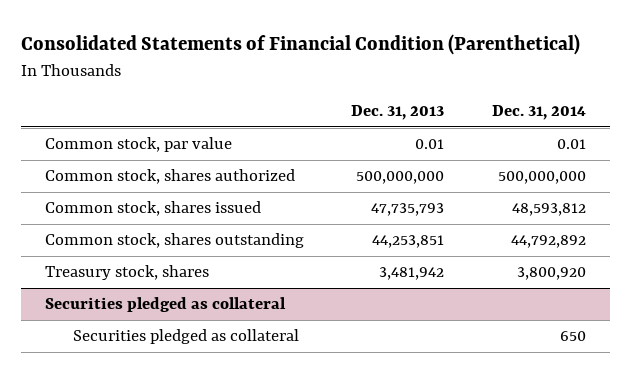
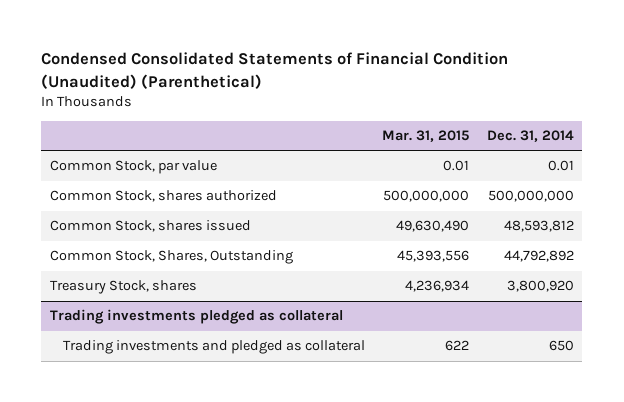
[20,34,580,56] Consolidated Statements of Financial Condition (Parenthetical) -> [41,52,509,89] Condensed Consolidated Statements of Financial Condition (Unaudited) (Parenthetical)
[351,105,445,121] Dec. 31, 2013 -> none
none -> [382,130,470,143] Mar. 31, 2015
[44,137,232,153] Common stock, par value -> [50,160,218,175] Common Stock, par value
[44,169,295,185] Common stock, shares authorized -> [50,190,278,203] Common Stock, shares authorized
[44,201,261,217] Common stock, shares issued -> [50,220,252,233] Common Stock, shares issued
[44,233,304,249] Common stock, shares outstanding -> [50,250,294,265] Common Stock, Shares, Outstanding
[44,265,209,281] Treasury stock, shares -> [50,280,198,295] Treasury Stock, shares
[44,297,286,313] Securities pledged as collateral -> [50,309,344,325] Trading investments pledged as collateral
[72,329,299,345] Securities pledged as collateral -> [62,340,365,355] Trading investments and pledged as collateral

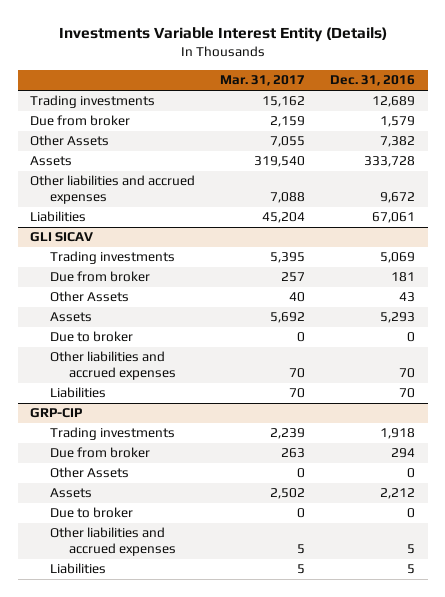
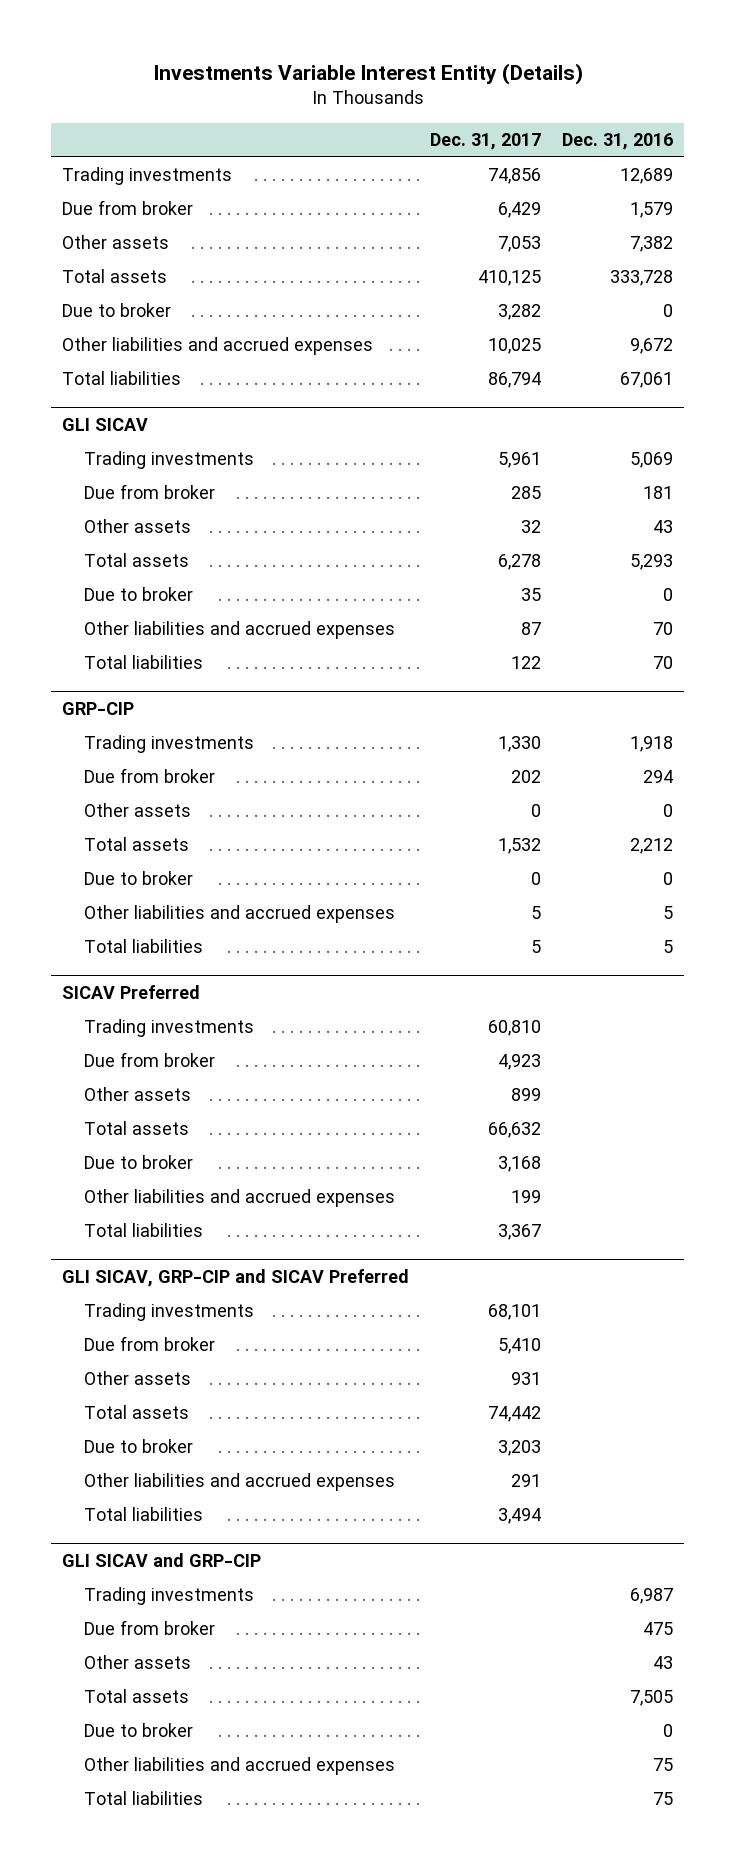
[220,75,306,87] Mar. 31, 2017 -> none
none -> [430,133,542,151] Dec. 31, 2017
[30,135,110,147] Other Assets -> [62,235,170,250] Other assets
[30,156,73,167] Assets -> [62,269,168,284] Total assets
none -> [62,303,172,318] Due to broker
[30,211,87,223] Liabilities -> [62,371,182,386] Total liabilities
[49,291,129,303] Other Assets -> [84,519,192,534] Other assets
[49,312,92,323] Assets -> [84,553,190,568] Total assets
[49,387,106,399] Liabilities -> [84,655,204,670] Total liabilities
[49,467,129,479] Other Assets -> [84,803,192,818] Other assets
[49,488,92,499] Assets -> [84,837,190,852] Total assets
[49,563,106,575] Liabilities -> [84,939,204,954] Total liabilities
none -> [62,985,201,1000] SICAV Preferred
none -> [84,1019,255,1038] Trading investments
none -> [84,1052,216,1068] Due from broker
none -> [84,1087,192,1102] Other assets
none -> [84,1121,190,1136] Total assets
none -> [84,1155,194,1170] Due to broker
none -> [84,1189,396,1208] Other liabilities and accrued expenses
none -> [84,1223,204,1238] Total liabilities
none -> [62,1269,410,1288] GLI SICAV, GRP-CIP and SICAV Preferred
none -> [84,1303,255,1322] Trading investments
none -> [84,1336,216,1352] Due from broker
none -> [84,1371,192,1386] Other assets
none -> [84,1405,190,1420] Total assets
none -> [84,1439,194,1454] Due to broker
none -> [84,1473,396,1492] Other liabilities and accrued expenses
none -> [84,1507,204,1522] Total liabilities
none -> [62,1553,262,1568] GLI SICAV and GRP-CIP
none -> [84,1587,255,1606] Trading investments
none -> [84,1620,216,1636] Due from broker
none -> [84,1655,192,1670] Other assets
none -> [84,1689,190,1704] Total assets
none -> [84,1723,194,1738] Due to broker
none -> [84,1757,396,1776] Other liabilities and accrued expenses
none -> [84,1791,204,1806] Total liabilities

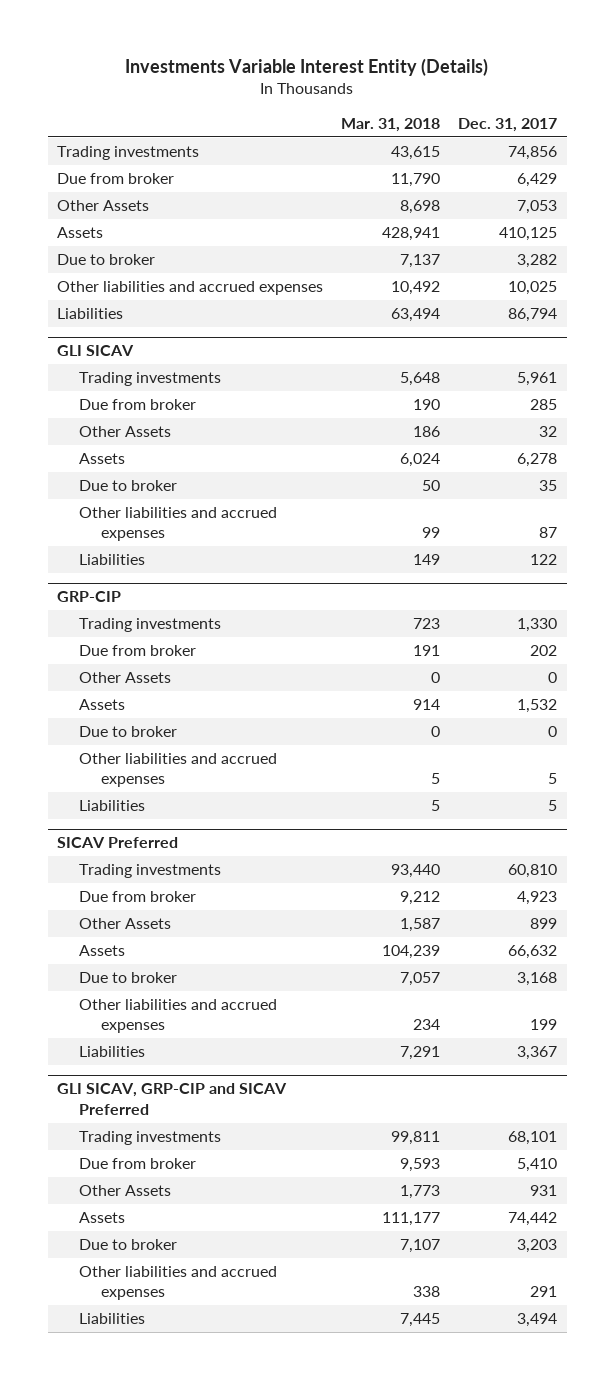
[562,133,674,151] Dec. 31, 2016 -> none
none -> [341,117,441,132] Mar. 31, 2018
[62,235,170,250] Other assets -> [57,200,150,212] Other Assets
[62,269,168,284] Total assets -> [57,227,104,239] Assets
[62,371,182,386] Total liabilities -> [57,308,124,320] Liabilities
[84,519,192,534] Other assets -> [79,426,172,438] Other Assets
[84,553,190,568] Total assets -> [79,453,126,465] Assets
[84,655,204,670] Total liabilities -> [79,554,146,566] Liabilities
[84,803,192,818] Other assets -> [79,672,172,684] Other Assets
[84,837,190,852] Total assets -> [79,699,126,711] Assets
[84,939,204,954] Total liabilities -> [79,800,146,812] Liabilities
[84,1087,192,1102] Other assets -> [79,918,172,930] Other Assets
[84,1121,190,1136] Total assets -> [79,945,126,957] Assets
[84,1223,204,1238] Total liabilities -> [79,1046,146,1058] Liabilities
[84,1371,192,1386] Other assets -> [79,1185,172,1197] Other Assets
[84,1405,190,1420] Total assets -> [79,1212,126,1224] Assets
[62,1553,262,1568] GLI SICAV and GRP-CIP -> none
[84,1587,255,1606] Trading investments -> none
[84,1620,216,1636] Due from broker -> none
[84,1655,192,1670] Other assets -> none
[84,1689,190,1704] Total assets -> none
[84,1723,194,1738] Due to broker -> none
[84,1757,396,1776] Other liabilities and accrued expenses -> none
[84,1791,204,1806] Total liabilities -> none
[84,1507,204,1522] Total liabilities -> [79,1313,146,1325] Liabilities

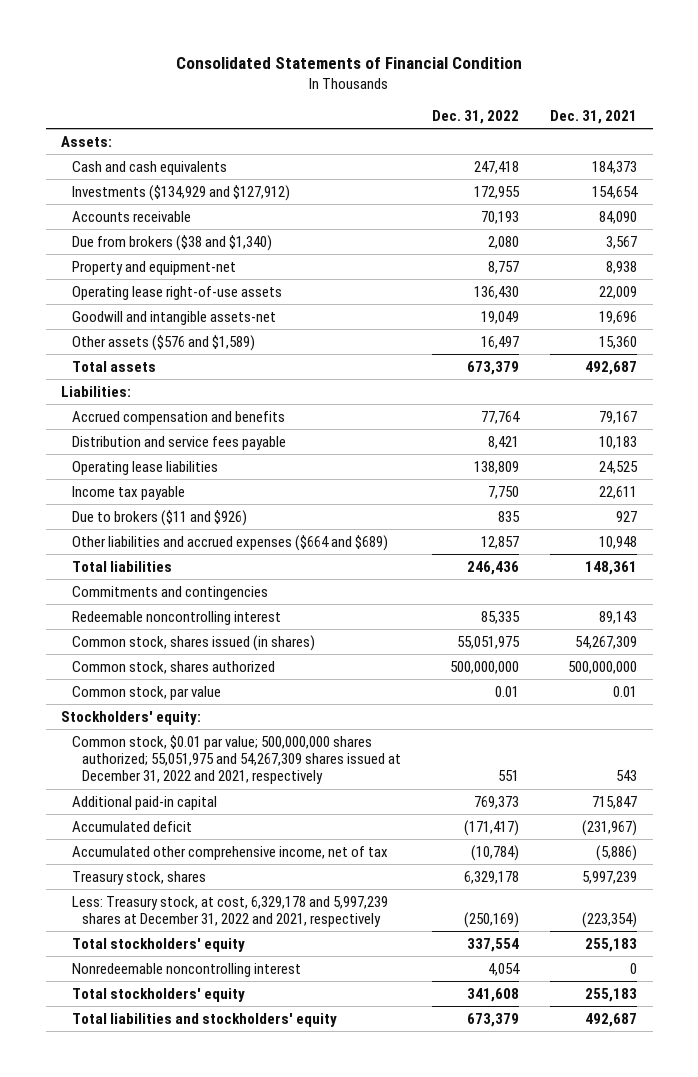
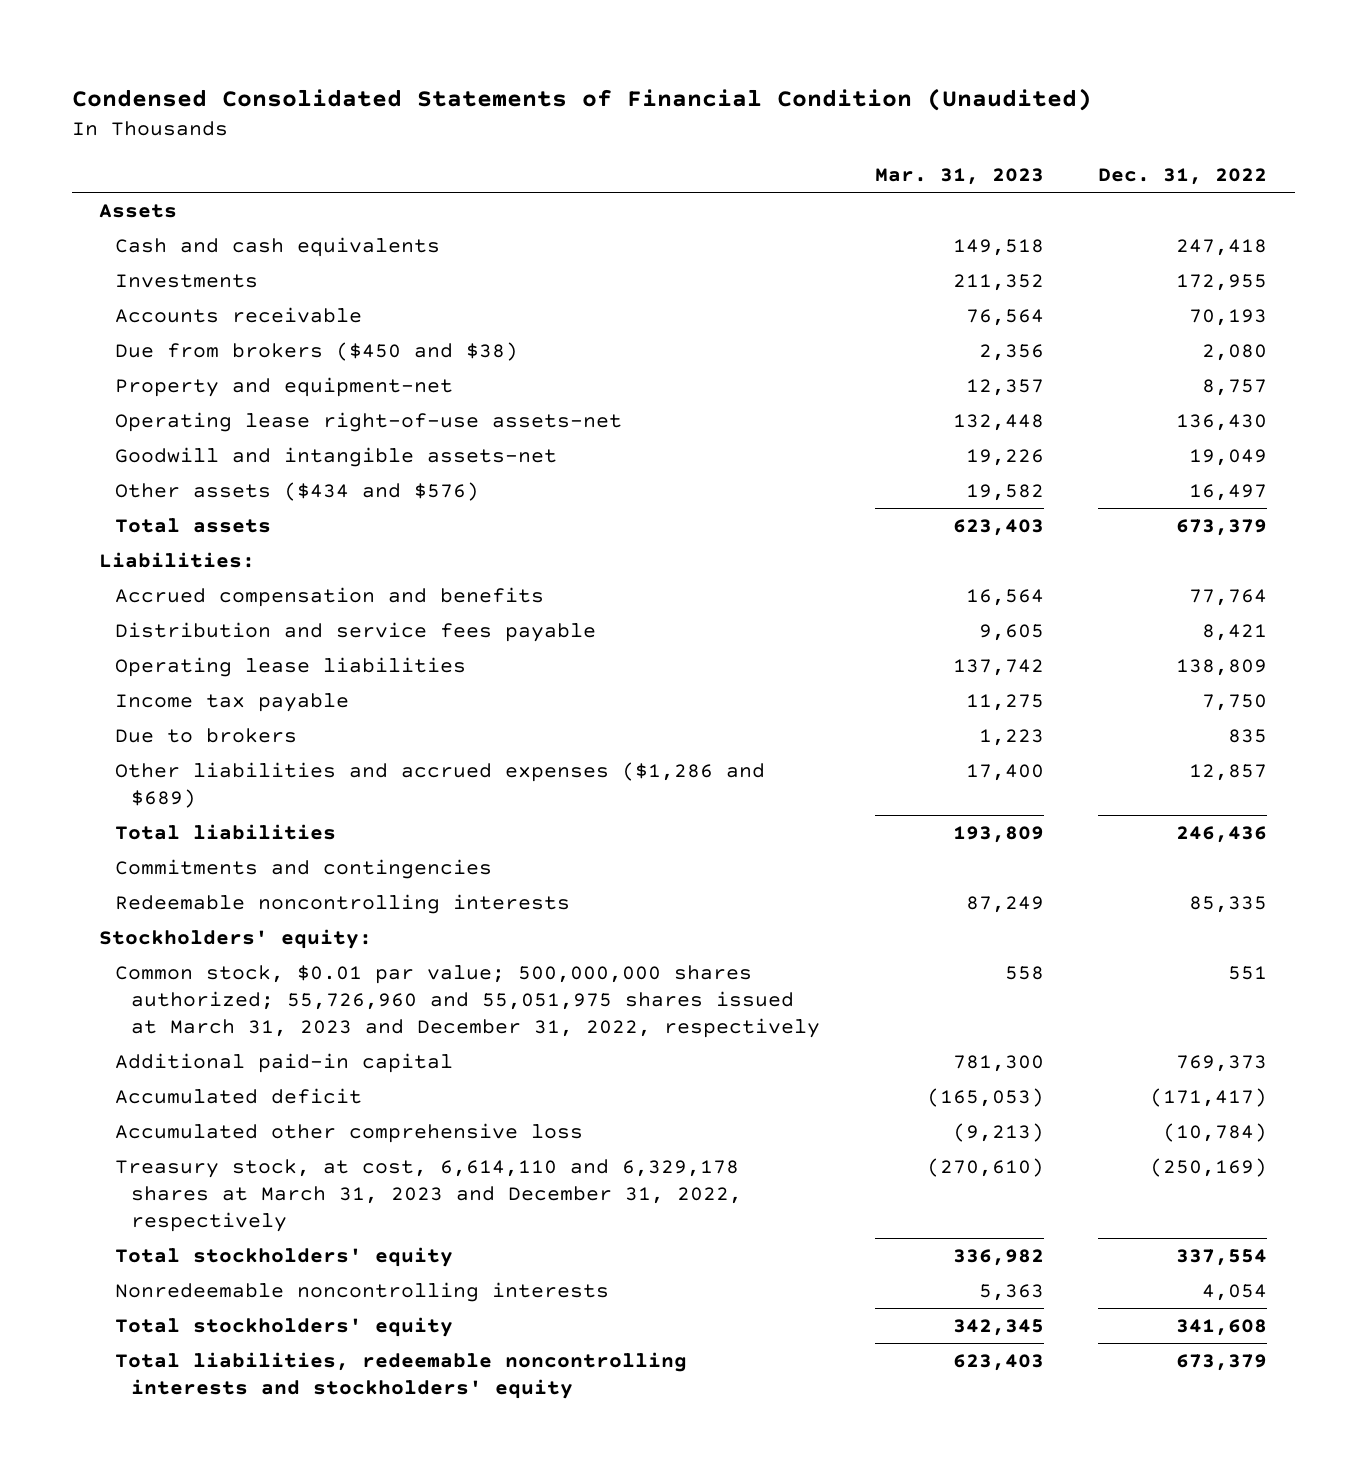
[176,56,523,69] Consolidated Statements of Financial Condition -> [72,87,1093,111] Condensed Consolidated Statements of Financial Condition (Unaudited)
[550,110,638,125] Dec. 31, 2021 -> none
none -> [874,167,1044,185] Mar. 31, 2023
[61,135,113,147] Assets: -> [99,203,178,218] Assets
[71,184,290,201] Investments ($134,929 and $127,912) -> [115,273,259,288] Investments
[71,234,272,251] Due from brokers ($38 and $1,340) -> [115,341,519,361] Due from brokers ($450 and $38)
[71,285,282,300] Operating lease right-of-use assets -> [115,411,623,432] Operating lease right-of-use assets-net
[71,334,255,351] Other assets ($576 and $1,589) -> [115,481,480,501] Other assets ($434 and $576)
[71,509,247,526] Due to brokers ($11 and $926) -> [115,727,298,743] Due to brokers
[71,534,388,551] Other liabilities and accrued expenses ($664 and $689) -> [115,761,766,808] Other liabilities and accrued expenses ($1,286 and $689)
[71,634,315,651] Common stock, shares issued (in shares) -> none
[71,660,275,674] Common stock, shares authorized -> none
[71,685,221,700] Common stock, par value -> none
[71,610,281,625] Redeemable noncontrolling interest -> [115,893,571,914] Redeemable noncontrolling interests
[71,734,401,785] Common stock, $0.01 par value; 500,000,000 shares authorized; 55,051,975 and 54,267,309 shares issued at December 31, 2022 and 2021, respectively -> [115,964,821,1038] Common stock, $0.01 par value; 500,000,000 shares authorized; 55,726,960 and 55,051,975 shares issued at March 31, 2023 and December 31, 2022, respectively
[71,870,206,885] Treasury stock, shares -> none
[71,845,388,860] Accumulated other comprehensive income, net of tax -> [115,1122,584,1143] Accumulated other comprehensive loss
[71,895,388,928] Less: Treasury stock, at cost, 6,329,178 and 5,997,239 shares at December 31, 2022 and 2021, respectively -> [115,1158,743,1232] Treasury stock, at cost, 6,614,110 and 6,329,178 shares at March 31, 2023 and December 31, 2022, respectively
[71,962,301,977] Nonredeemable noncontrolling interest -> [115,1281,610,1302] Nonredeemable noncontrolling interests
[71,1012,337,1027] Total liabilities and stockholders' equity -> [115,1351,688,1399] Total liabilities, redeemable noncontrolling interests and stockholders' equity

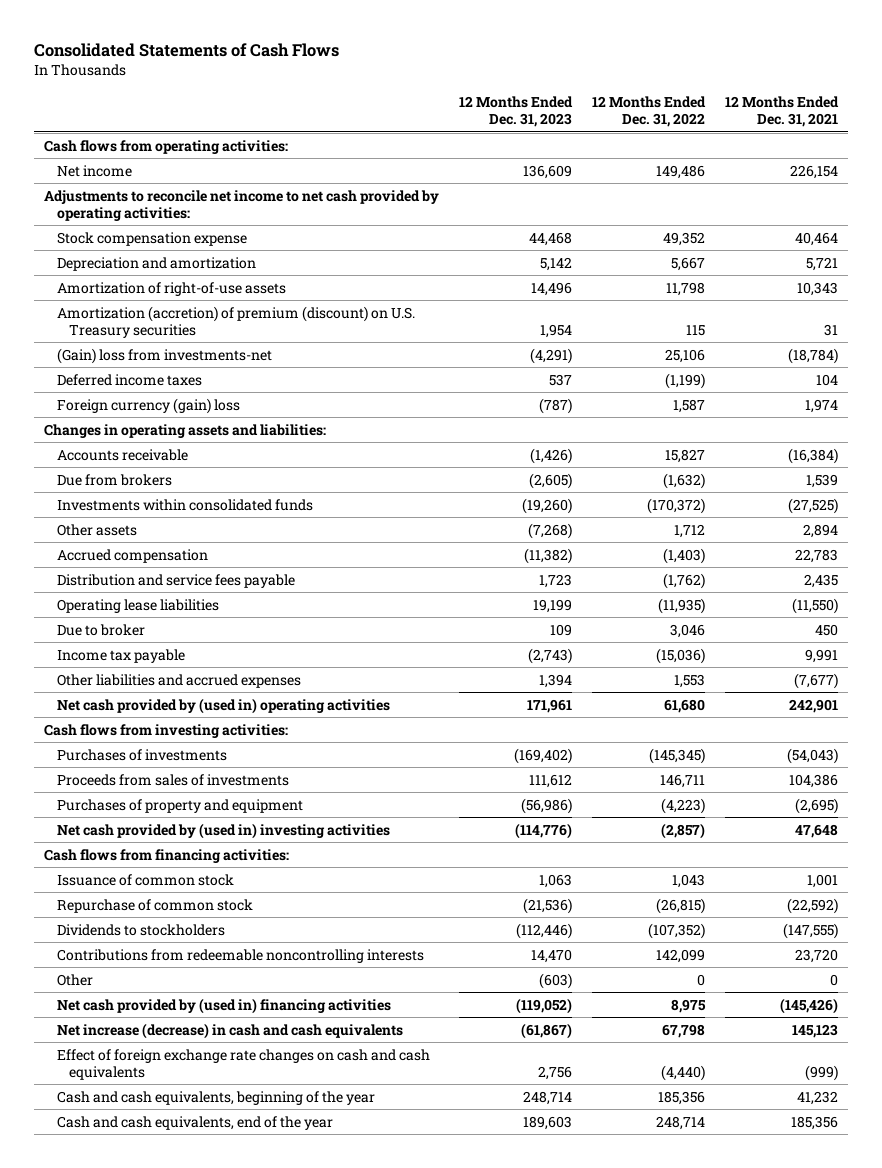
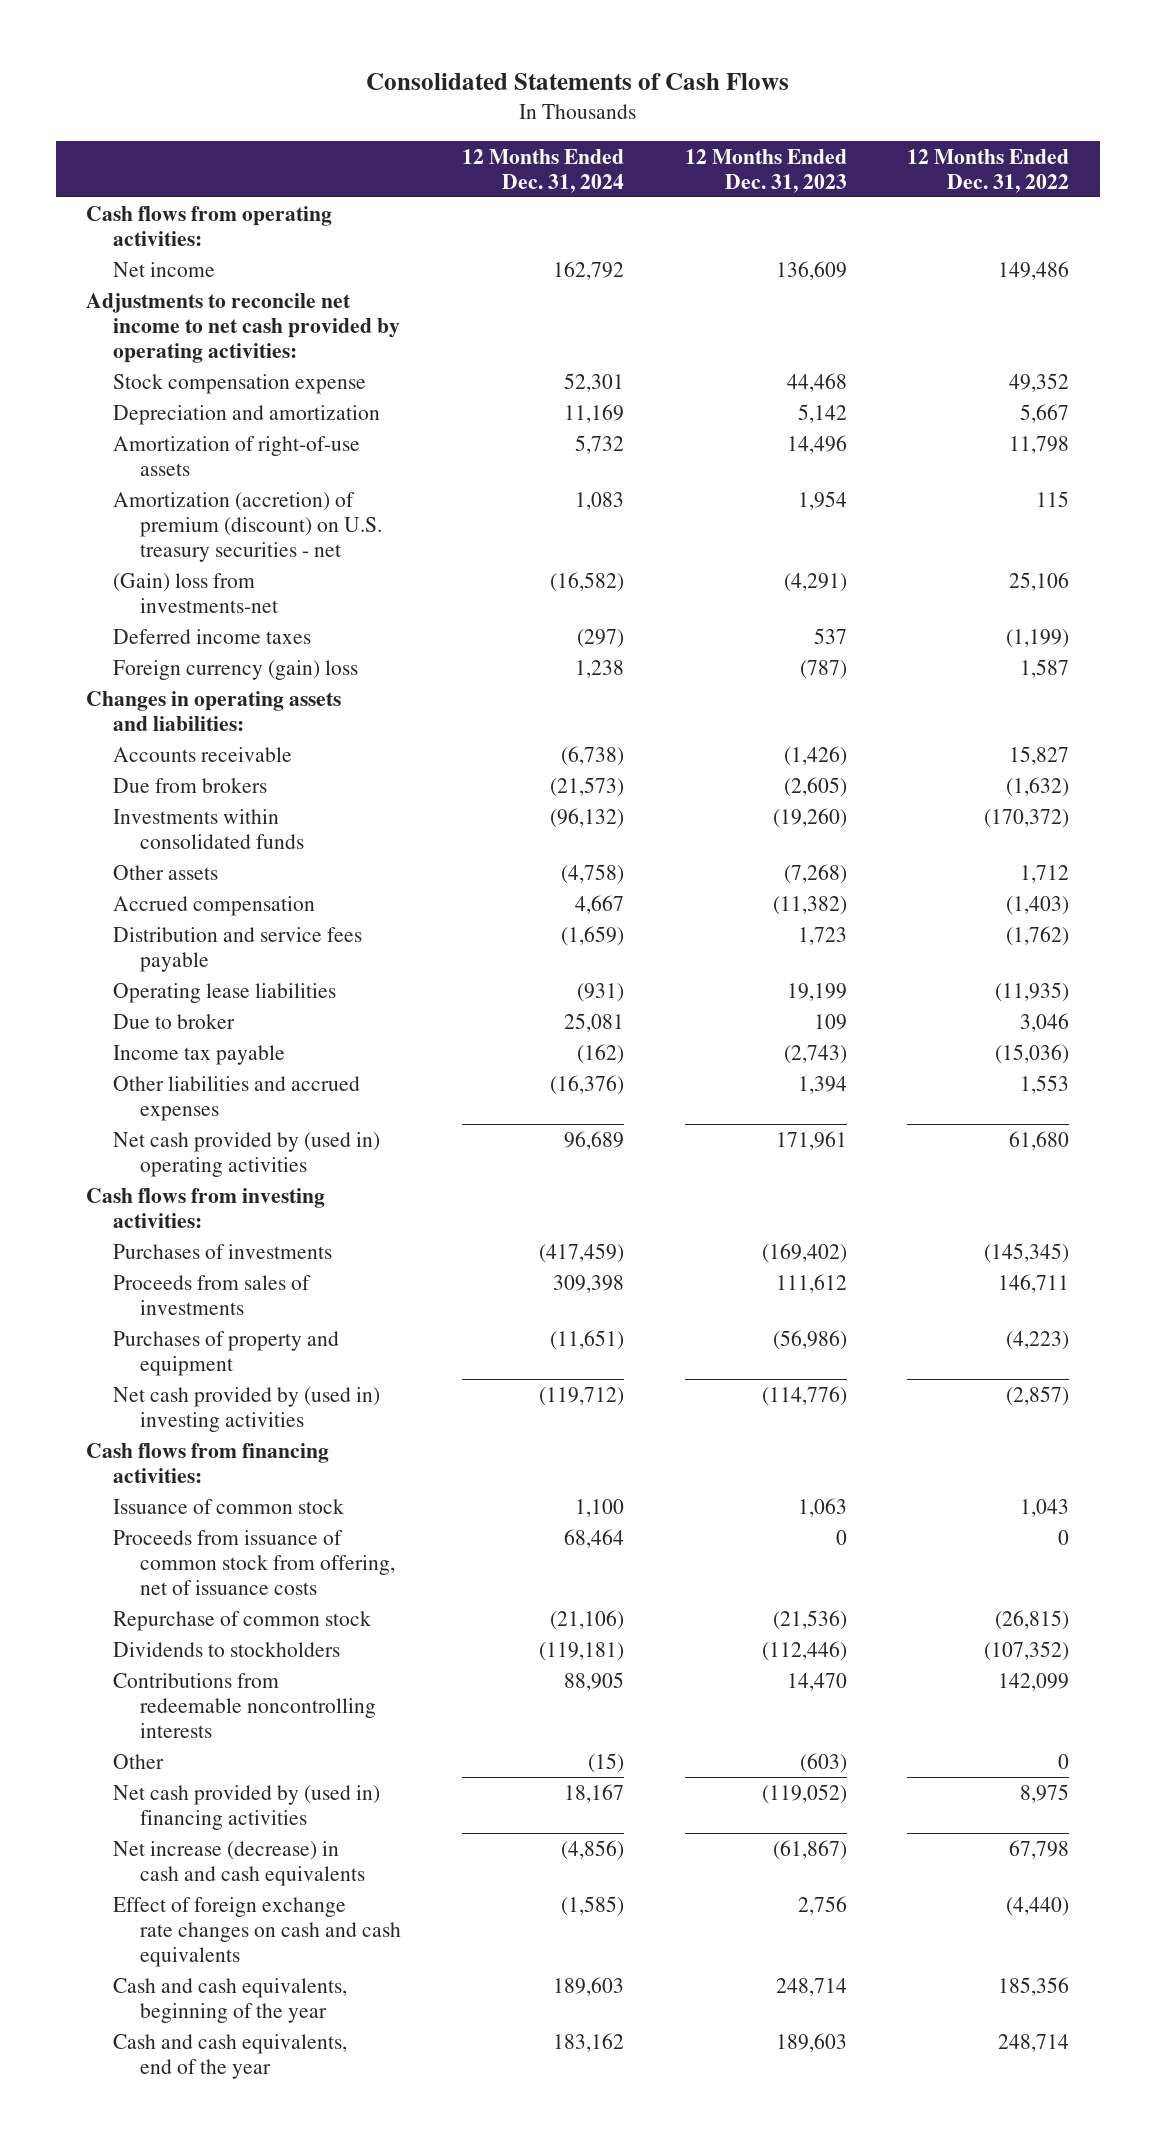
[725,95,840,128] 12 Months Ended Dec. 31, 2021 -> none
none -> [461,148,624,193] 12 Months Ended Dec. 31, 2024
[56,305,415,339] Amortization (accretion) of premium (discount) on U.S. Treasury securities -> [113,491,382,562] Amortization (accretion) of premium (discount) on U.S. treasury securities - net
none -> [113,1529,395,1595] Proceeds from issuance of common stock from offering, net of issuance costs

